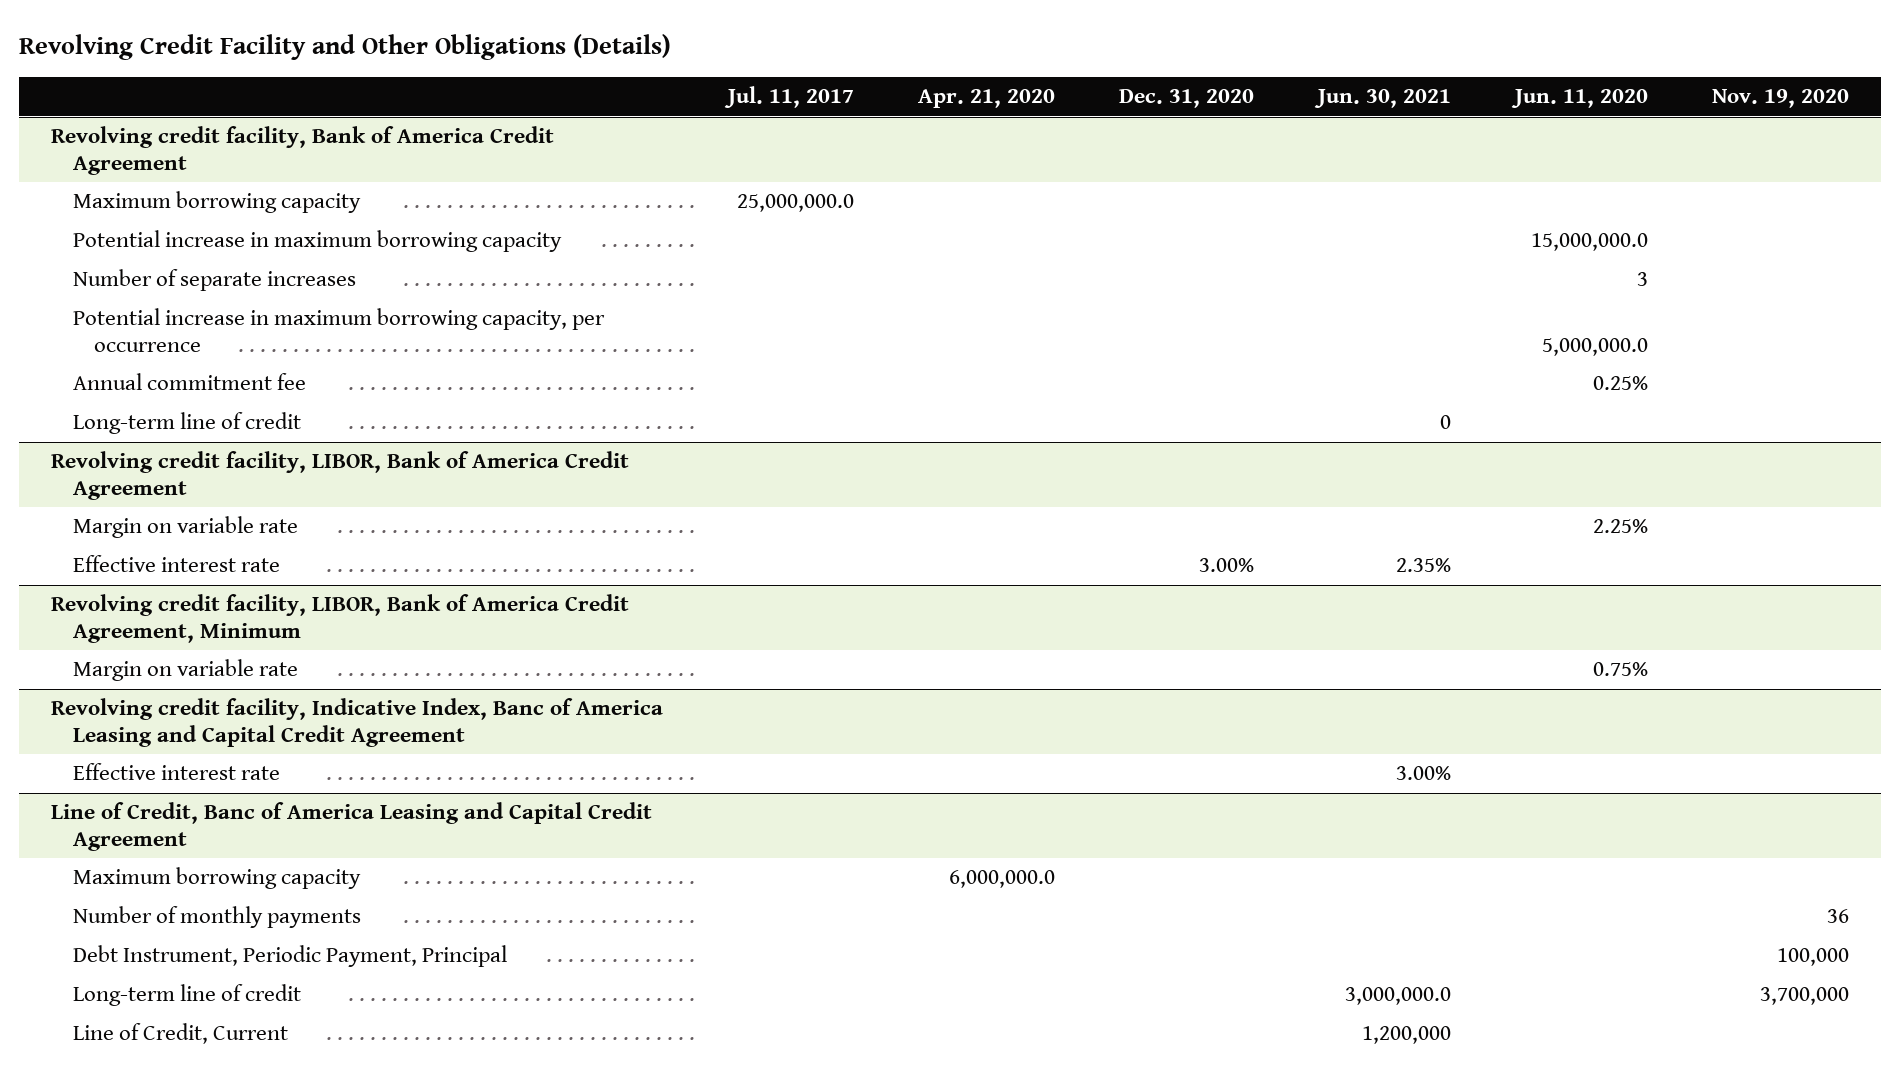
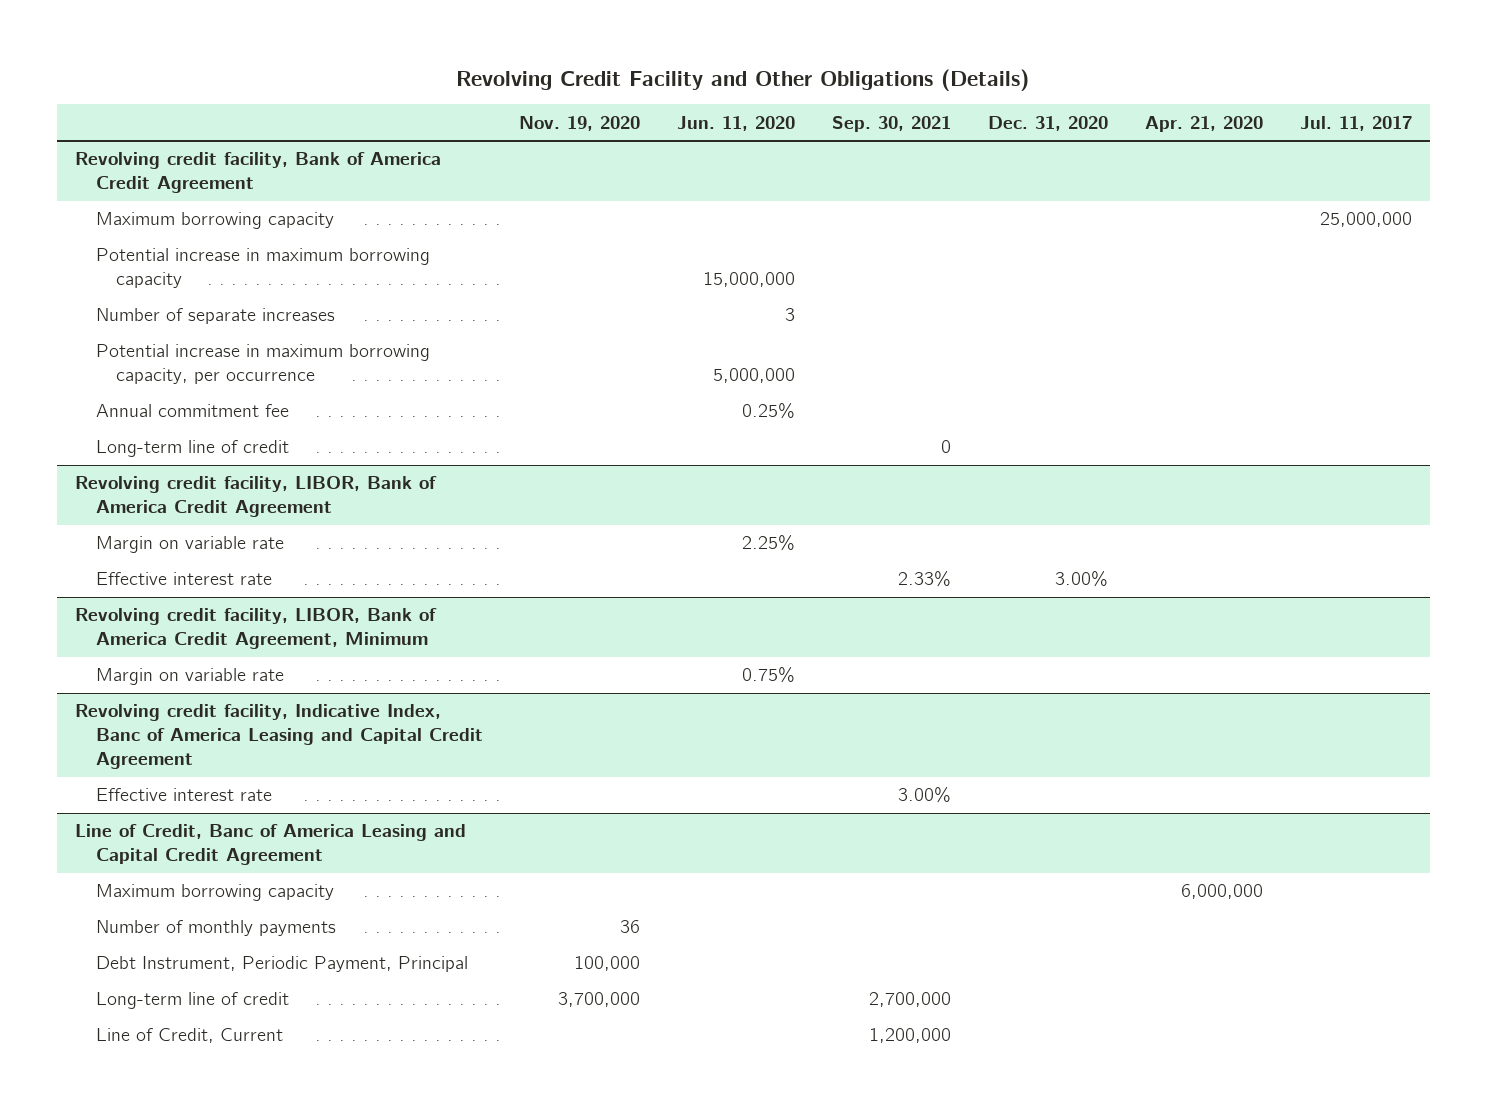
[1313,89,1451,109] Jun. 30, 2021 -> none
none -> [832,115,952,132] Sep. 30, 2021
[736,194,854,213] 25,000,000.0 -> [1319,212,1412,228] 25,000,000
[1530,233,1648,252] 15,000,000.0 -> [703,272,796,288] 15,000,000
[1541,337,1648,356] 5,000,000.0 -> [713,368,796,384] 5,000,000
[948,870,1055,889] 6,000,000.0 -> [1180,884,1263,900] 6,000,000

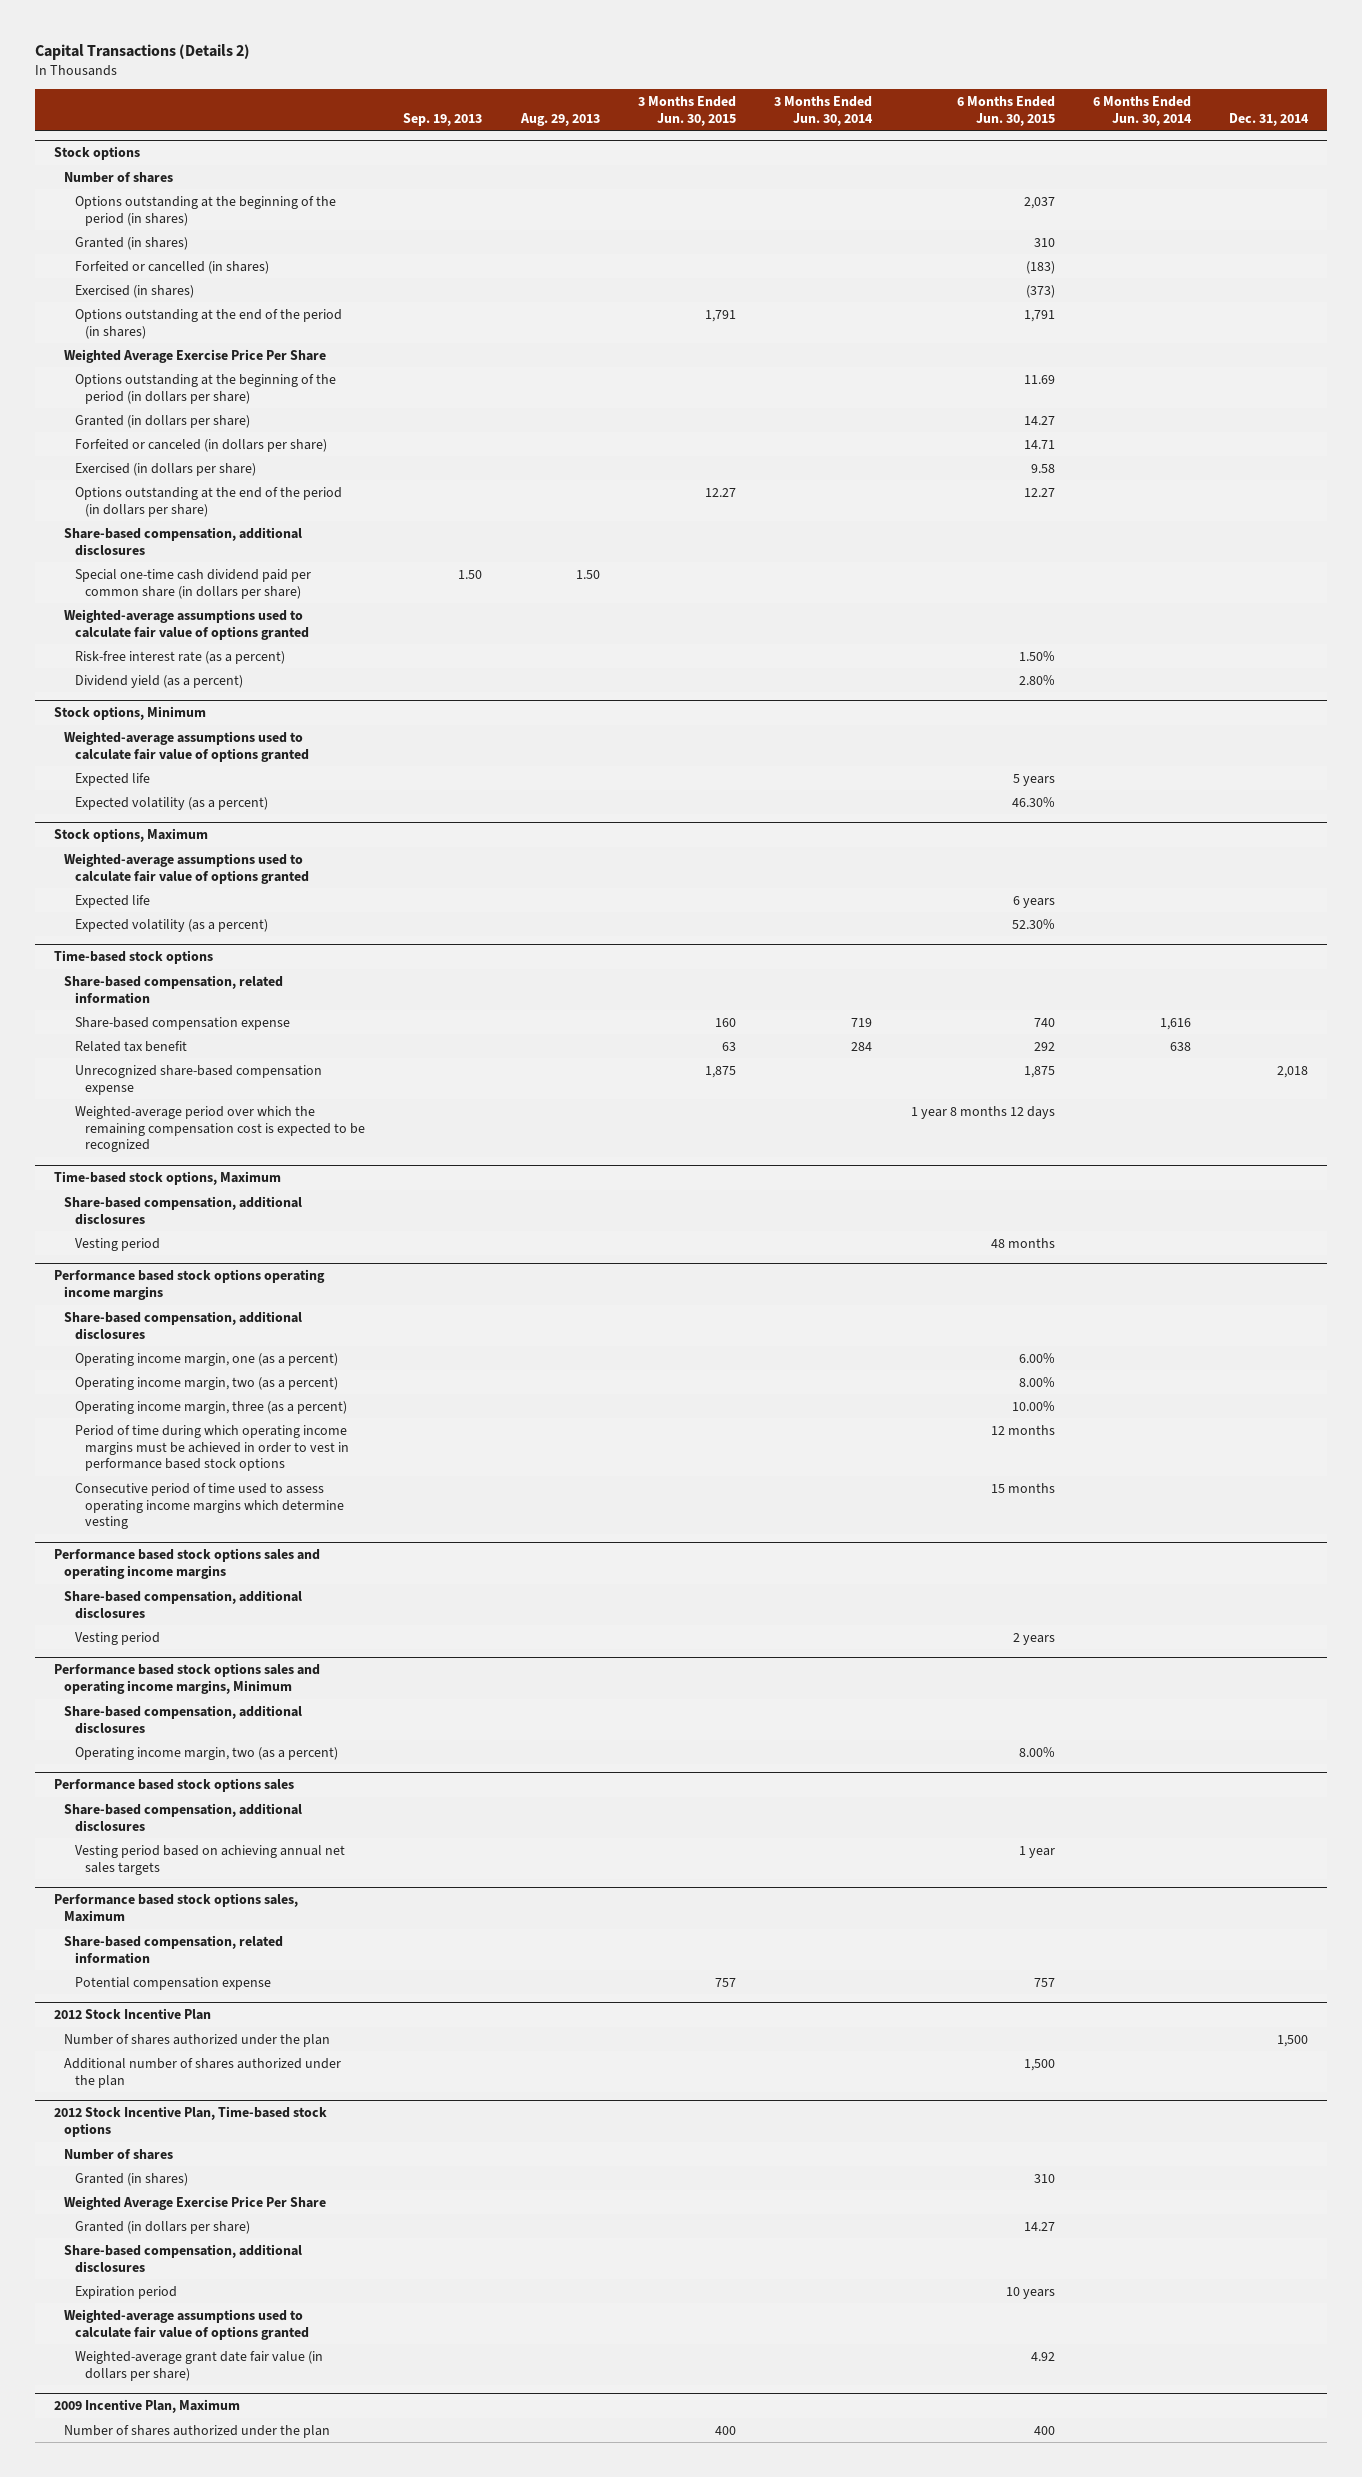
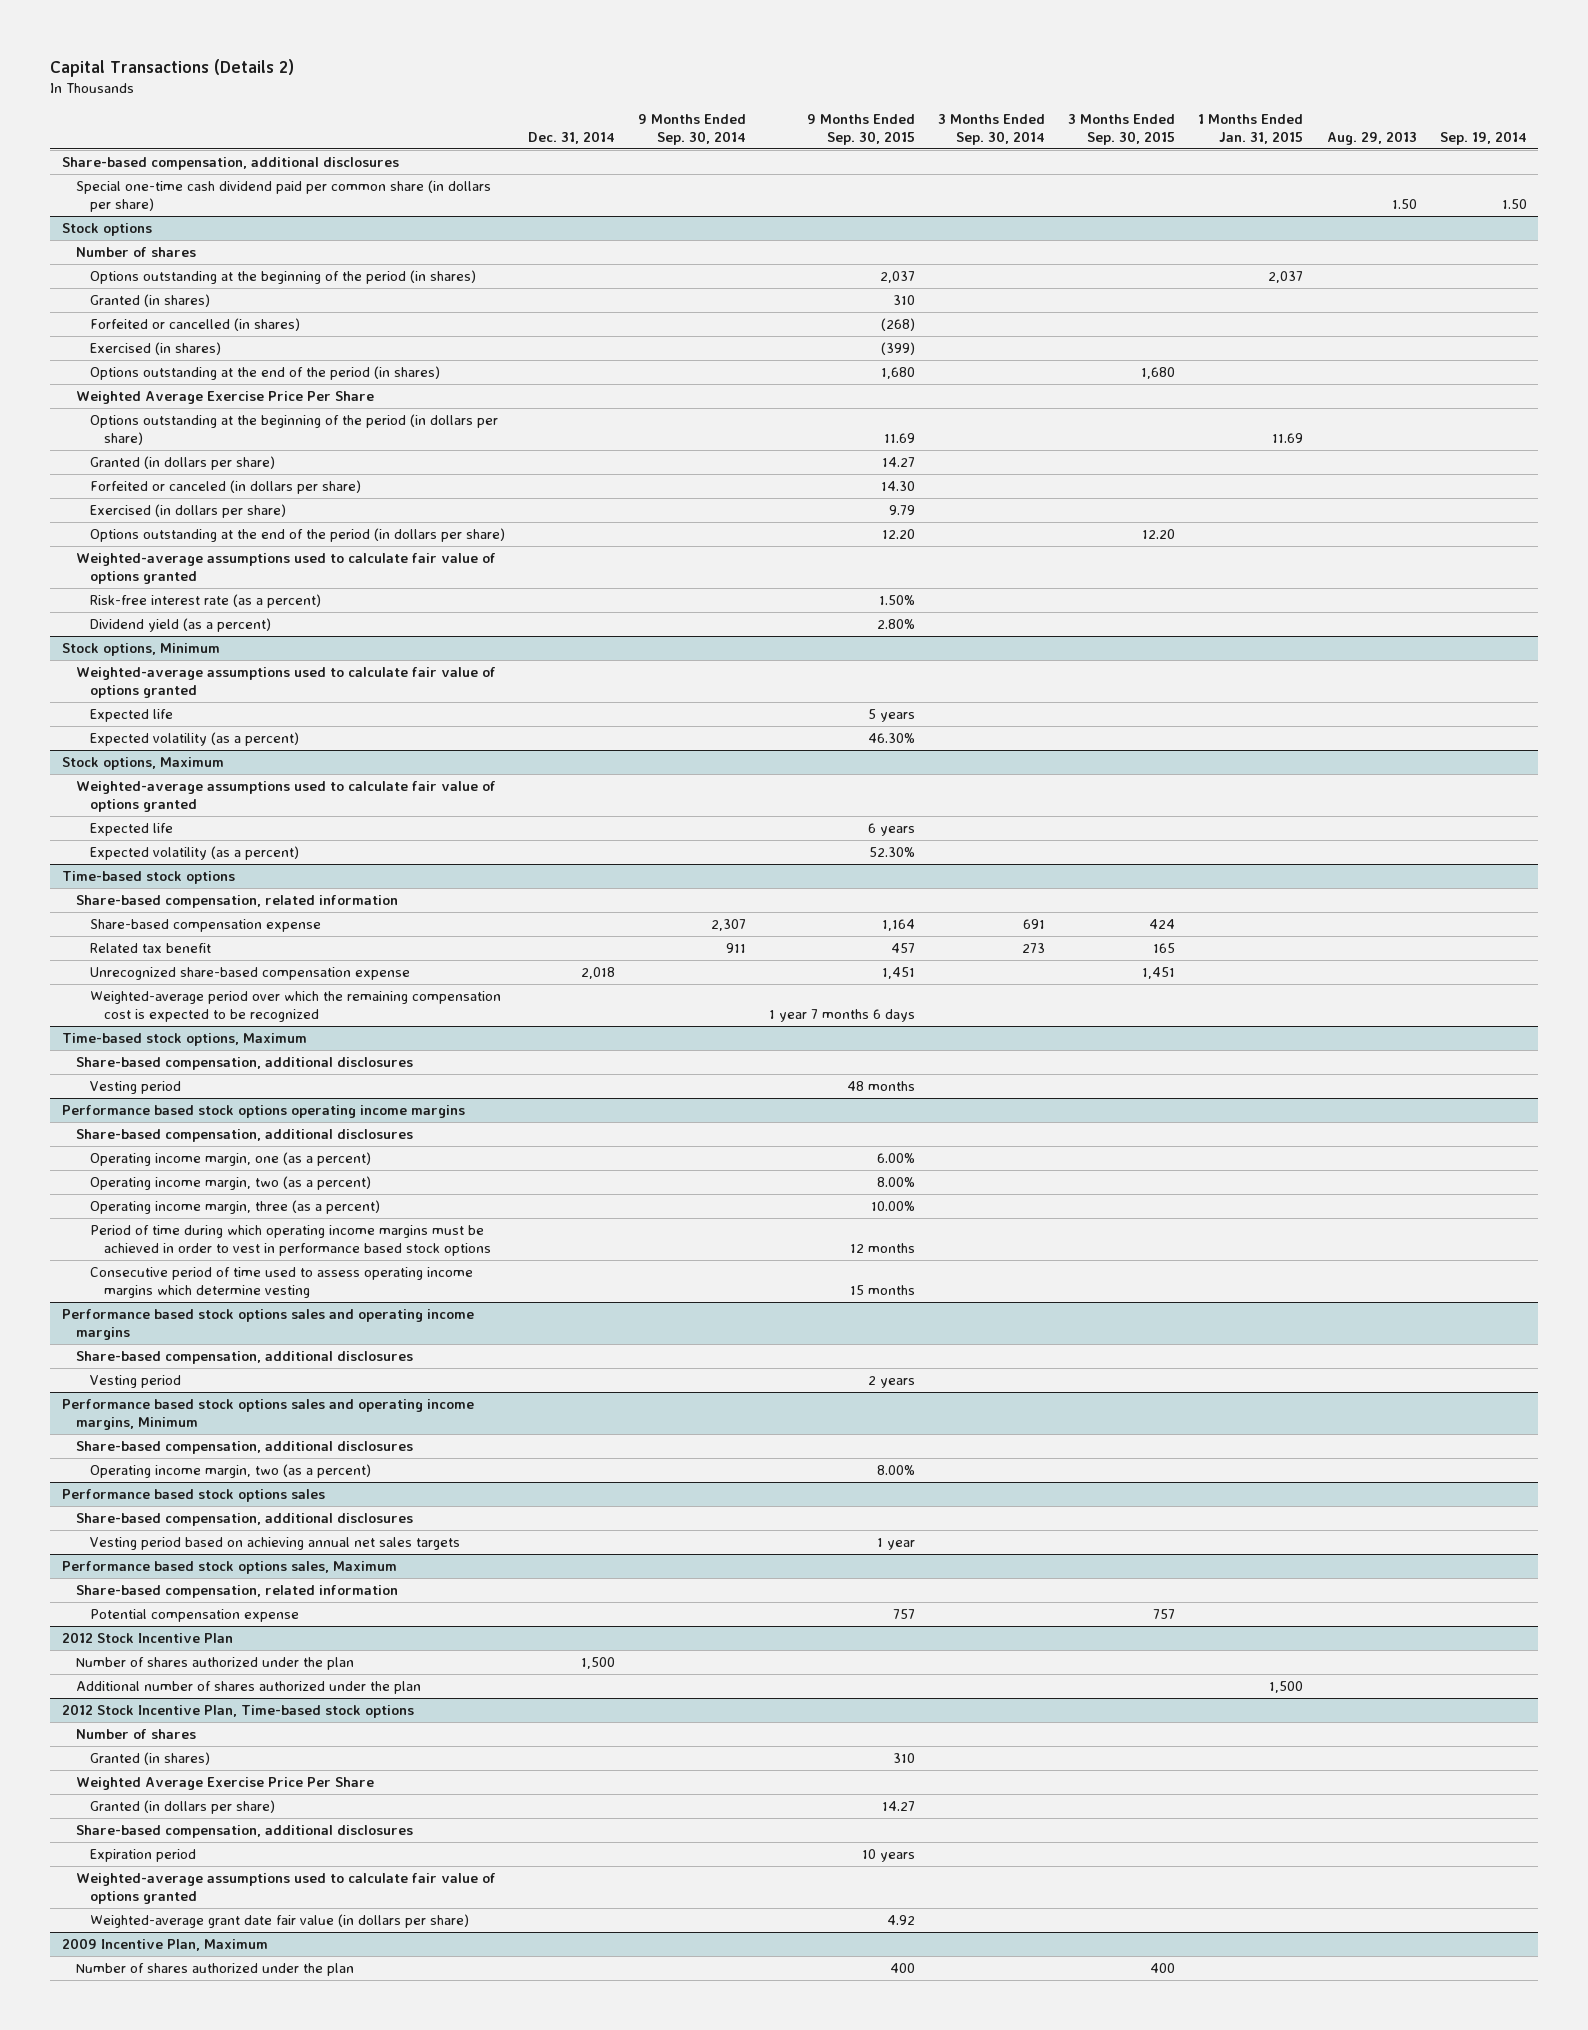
[403,112,483,126] Sep. 19, 2013 -> none
[637,96,736,126] 3 Months Ended Jun. 30, 2015 -> none
[774,96,874,126] 3 Months Ended Jun. 30, 2014 -> none
[956,96,1055,126] 6 Months Ended Jun. 30, 2015 -> none
[1092,96,1192,126] 6 Months Ended Jun. 30, 2014 -> none
none -> [638,114,747,145] 9 Months Ended Sep. 30, 2014
none -> [807,114,916,145] 9 Months Ended Sep. 30, 2015
none -> [938,114,1046,145] 3 Months Ended Sep. 30, 2014
none -> [1068,114,1176,145] 3 Months Ended Sep. 30, 2015
none -> [1198,114,1304,144] 1 Months Ended Jan. 31, 2015
none -> [1439,130,1527,145] Sep. 19, 2014
none -> [61,156,399,170] Share-based compensation, additional disclosures
none -> [75,179,491,212] Special one-time cash dividend paid per common share (in dollars per share)
[64,526,303,556] Share-based compensation, additional disclosures -> none
[74,568,311,599] Special one-time cash dividend paid per common share (in dollars per share) -> none

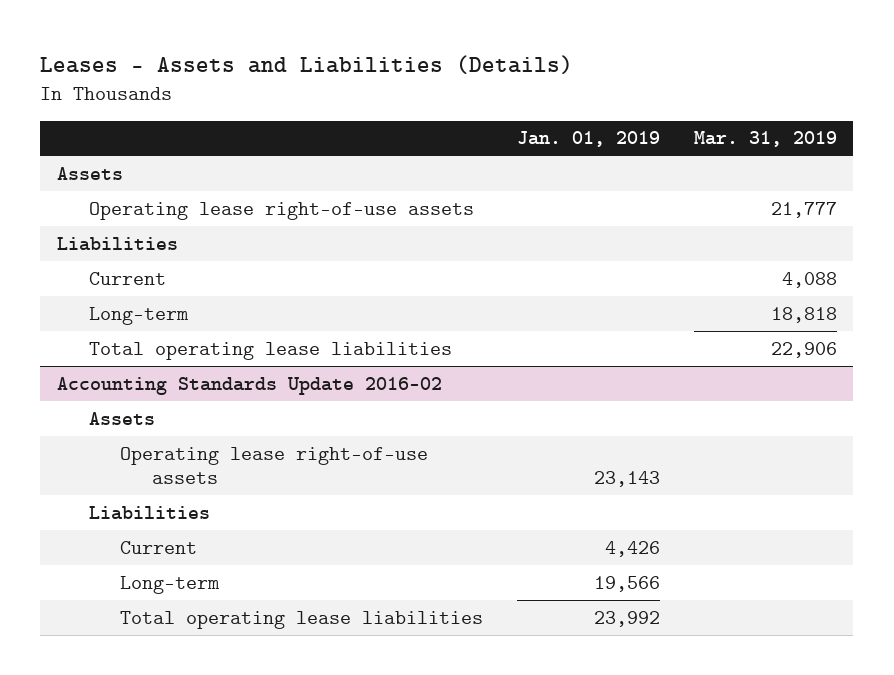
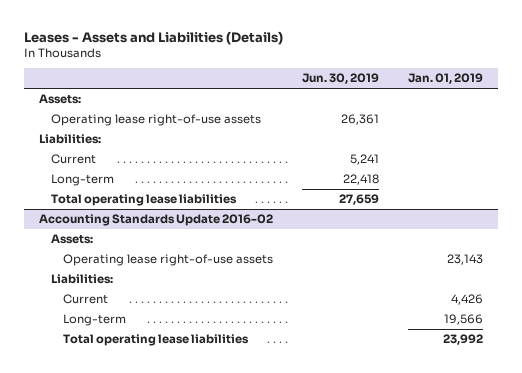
[693,131,837,148] Mar. 31, 2019 -> none
none -> [302,73,380,85] Jun. 30, 2019
[57,166,124,180] Assets -> [38,94,81,105] Assets:
[57,236,179,251] Liabilities -> [38,134,101,145] Liabilities:
[88,411,155,425] Assets -> [50,234,93,245] Assets:
[88,505,210,520] Liabilities -> [50,274,113,285] Liabilities:

